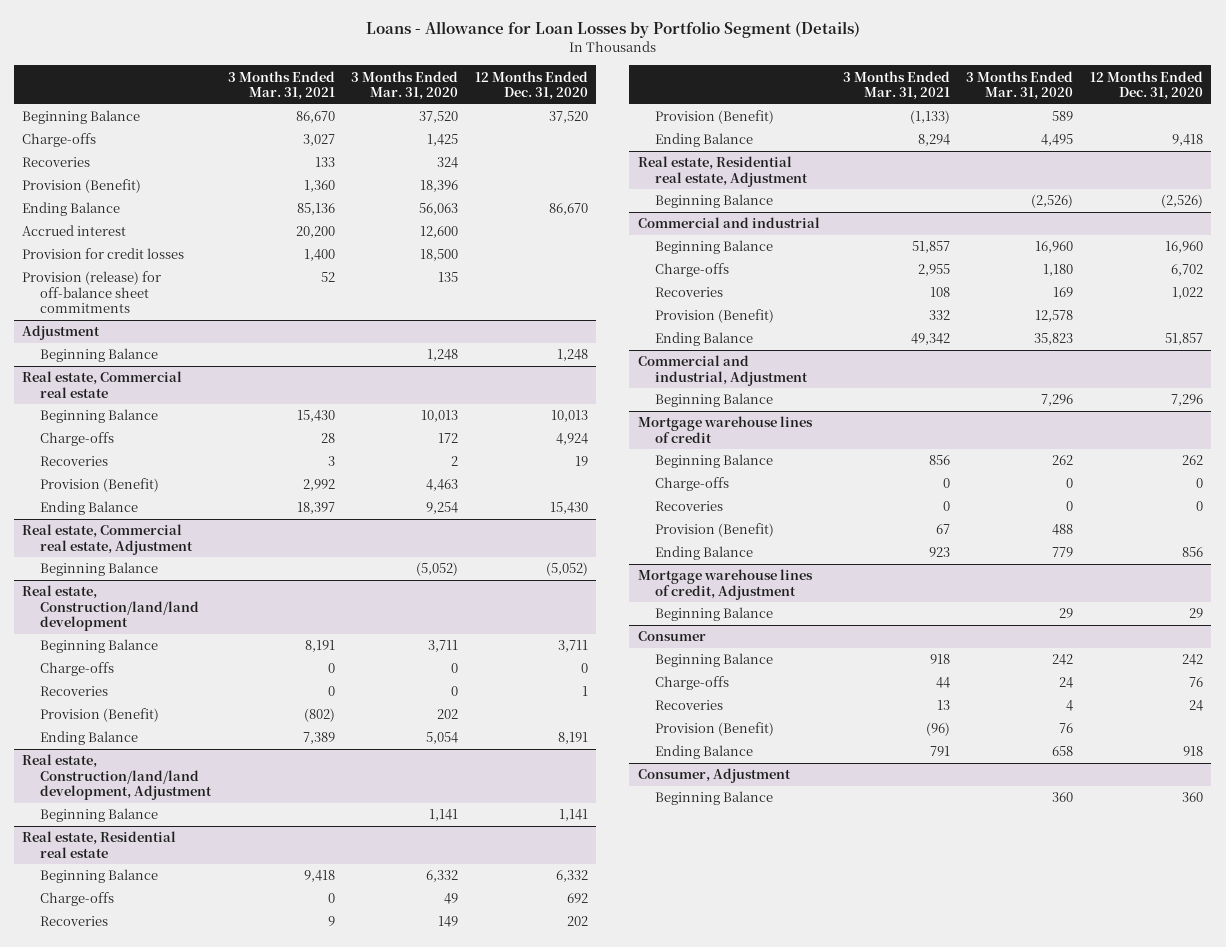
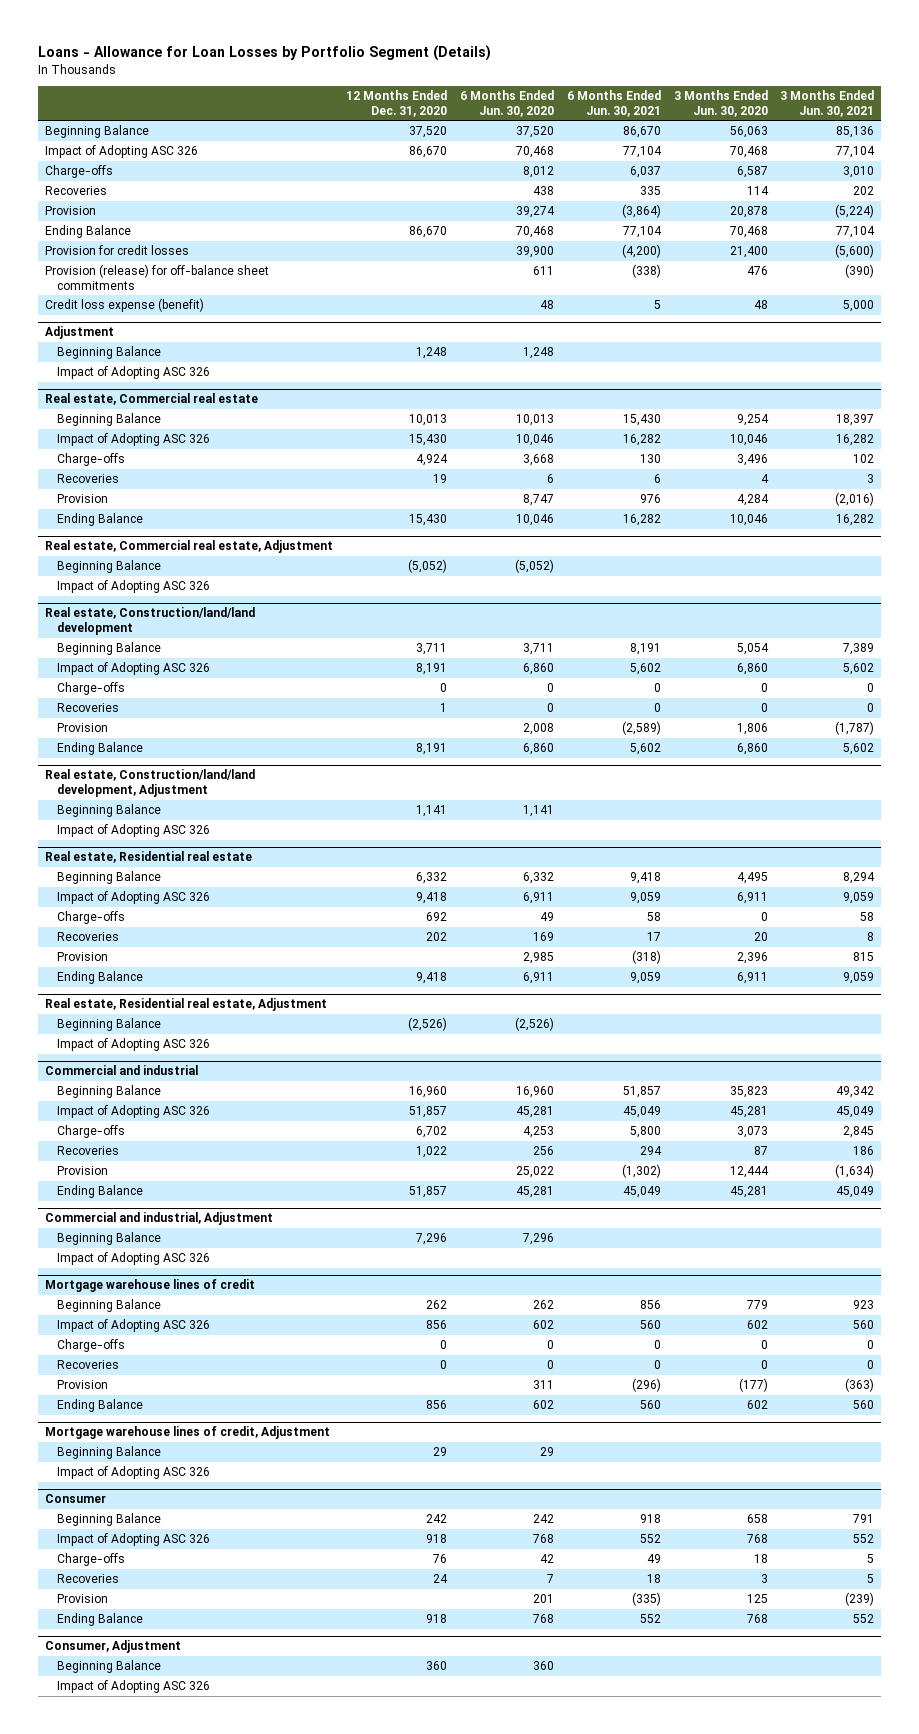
[227,70,335,100] 3 Months Ended Mar. 31, 2021 -> none
[351,70,459,100] 3 Months Ended Mar. 31, 2020 -> none
none -> [459,89,554,117] 6 Months Ended Jun. 30, 2020
none -> [566,89,661,117] 6 Months Ended Jun. 30, 2021
none -> [673,89,768,117] 3 Months Ended Jun. 30, 2020
none -> [780,89,875,117] 3 Months Ended Jun. 30, 2021
none -> [44,145,198,159] Impact of Adopting ASC 326
[22,179,142,194] Provision (Benefit) -> [44,206,96,216] Provision
[22,225,127,237] Accrued interest -> none
none -> [44,298,204,313] Credit loss expense (benefit)
none -> [56,366,210,380] Impact of Adopting ASC 326
none -> [56,433,210,447] Impact of Adopting ASC 326
[39,478,159,493] Provision (Benefit) -> [56,494,108,504] Provision
none -> [56,580,210,594] Impact of Adopting ASC 326
none -> [56,662,210,676] Impact of Adopting ASC 326
[39,708,159,723] Provision (Benefit) -> [56,723,108,733] Provision
none -> [56,824,210,838] Impact of Adopting ASC 326
none -> [56,891,210,905] Impact of Adopting ASC 326
[654,110,774,125] Provision (Benefit) -> [56,952,108,962] Provision
none -> [56,1038,210,1052] Impact of Adopting ASC 326
none -> [56,1105,210,1119] Impact of Adopting ASC 326
[654,309,774,324] Provision (Benefit) -> [56,1166,108,1176] Provision
none -> [56,1252,210,1266] Impact of Adopting ASC 326
none -> [56,1319,210,1333] Impact of Adopting ASC 326
[654,523,774,538] Provision (Benefit) -> [56,1380,108,1390] Provision
none -> [56,1466,210,1480] Impact of Adopting ASC 326
none -> [56,1533,210,1547] Impact of Adopting ASC 326
[654,722,774,737] Provision (Benefit) -> [56,1594,108,1604] Provision
none -> [56,1680,210,1694] Impact of Adopting ASC 326

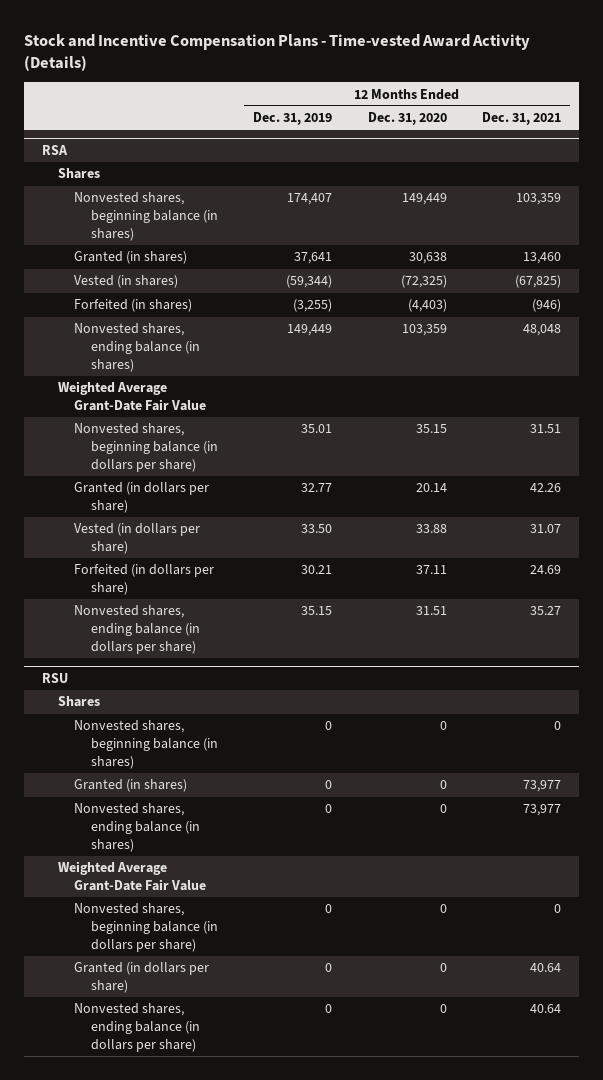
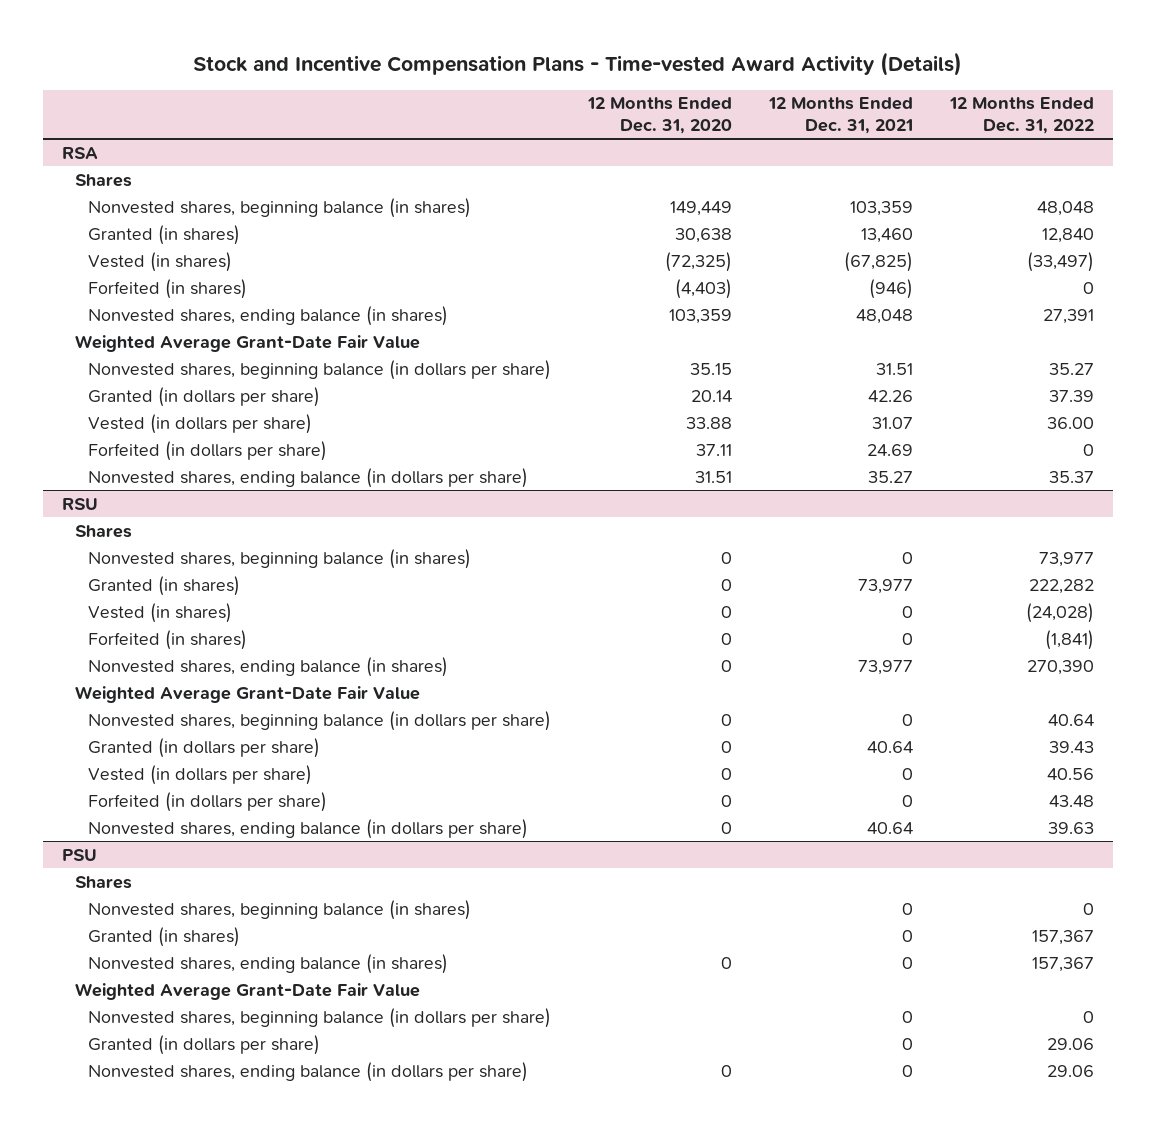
[253,112,333,126] Dec. 31, 2019 -> none
none -> [949,97,1095,134] 12 Months Ended Dec. 31, 2022
none -> [87,602,232,623] Vested (in shares)
none -> [87,629,247,650] Forfeited (in shares)
none -> [87,764,312,785] Vested (in dollars per share)
none -> [87,791,327,812] Forfeited (in dollars per share)
none -> [61,848,97,861] PSU
none -> [74,875,132,889] Shares
none -> [87,899,471,920] Nonvested shares, beginning balance (in shares)
none -> [87,926,240,947] Granted (in shares)
none -> [87,953,448,974] Nonvested shares, ending balance (in shares)
none -> [74,982,420,1000] Weighted Average Grant-Date Fair Value
none -> [87,1007,551,1028] Nonvested shares, beginning balance (in dollars per share)
none -> [87,1034,320,1055] Granted (in dollars per share)
none -> [87,1061,528,1082] Nonvested shares, ending balance (in dollars per share)

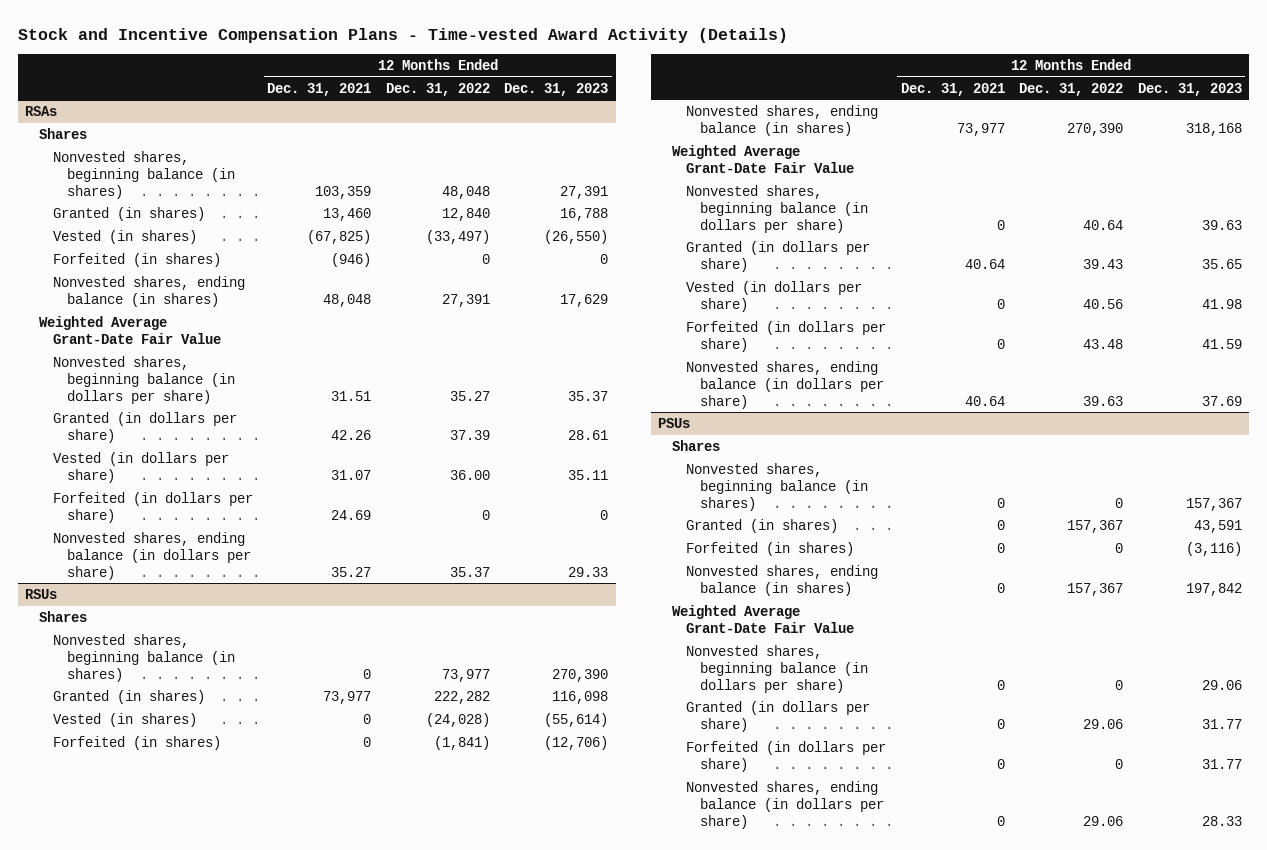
[586,97,732,134] 12 Months Ended Dec. 31, 2020 -> none
none -> [504,82,609,96] Dec. 31, 2023
[61,146,98,159] RSA -> [24,106,57,117] RSAs
[61,497,98,510] RSU -> [24,589,57,600] RSUs
[61,848,97,861] PSU -> [658,418,691,429] PSUs
none -> [686,542,855,557] Forfeited (in shares)
none -> [686,741,887,772] Forfeited (in dollars per share)

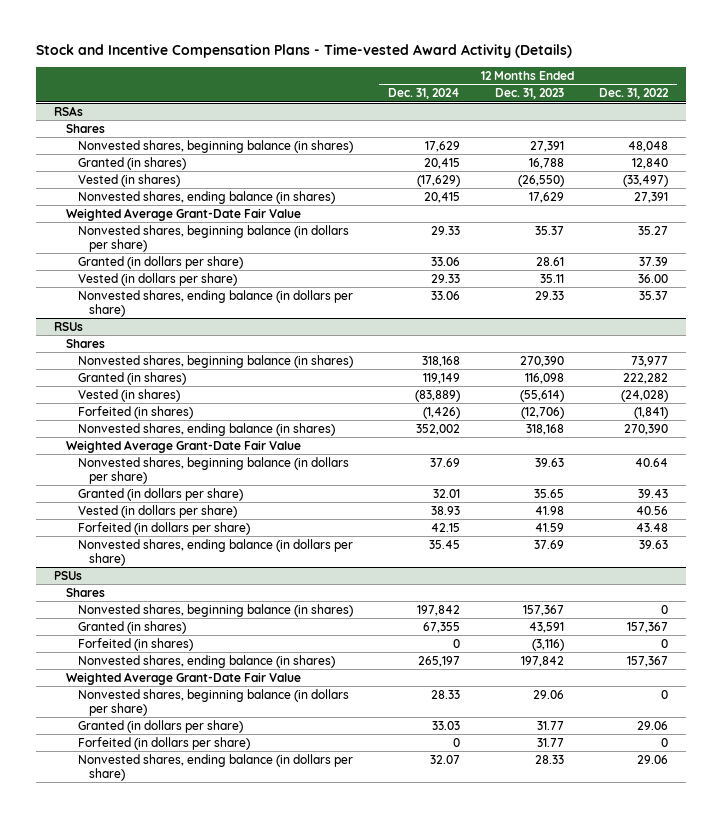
[267,82,372,96] Dec. 31, 2021 -> none
none -> [387,88,460,100] Dec. 31, 2024
[52,253,221,268] Forfeited (in shares) -> none
[52,492,253,523] Forfeited (in dollars per share) -> none

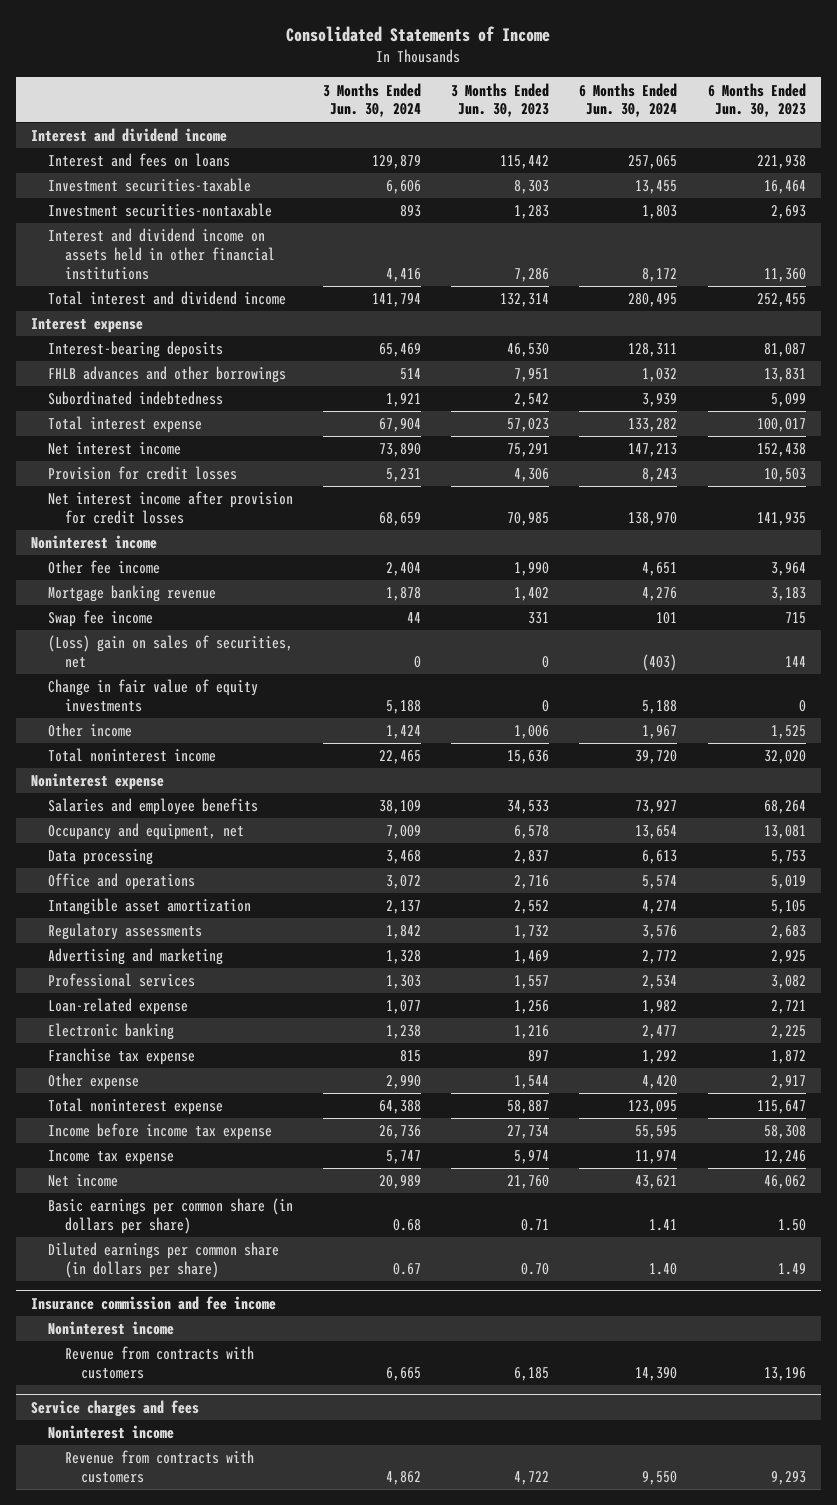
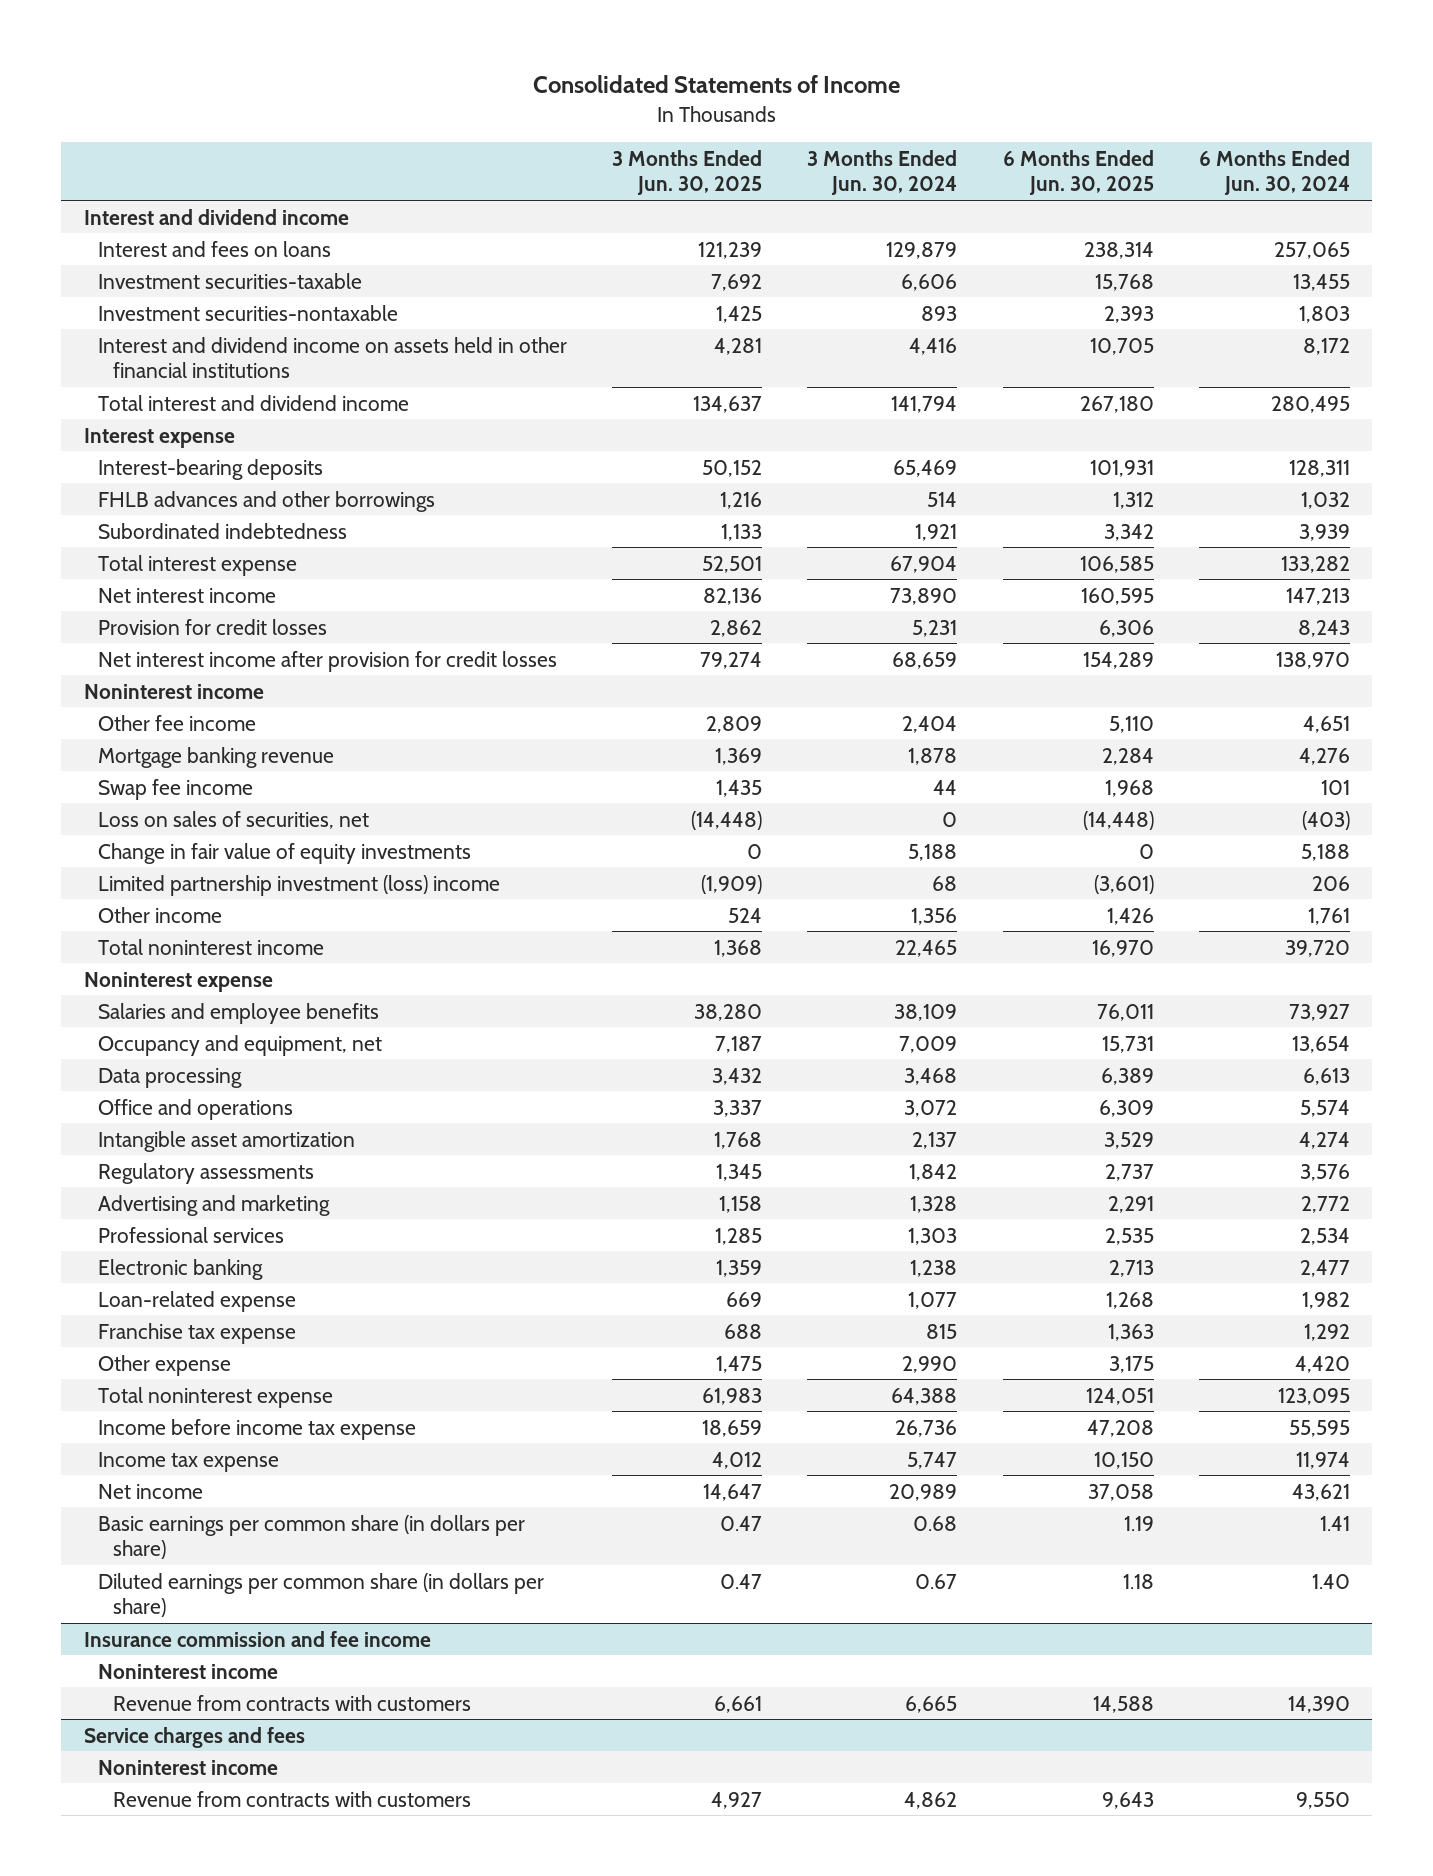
[451,82,550,118] 3 Months Ended Jun. 30, 2023 -> none
[707,82,806,118] 6 Months Ended Jun. 30, 2023 -> none
none -> [612,150,763,196] 3 Months Ended Jun. 30, 2025
none -> [1002,150,1154,196] 6 Months Ended Jun. 30, 2025
[47,635,293,669] (Loss) gain on sales of securities, net -> [98,810,370,829] Loss on sales of securities, net
none -> [98,874,501,896] Limited partnership investment (loss) income
[386,725,422,740] 1,424 -> [911,907,958,925] 1,356
[642,725,678,740] 1,967 -> [1307,907,1350,925] 1,761
[47,998,188,1016] Loan-related expense -> [98,1290,297,1312] Loan-related expense

